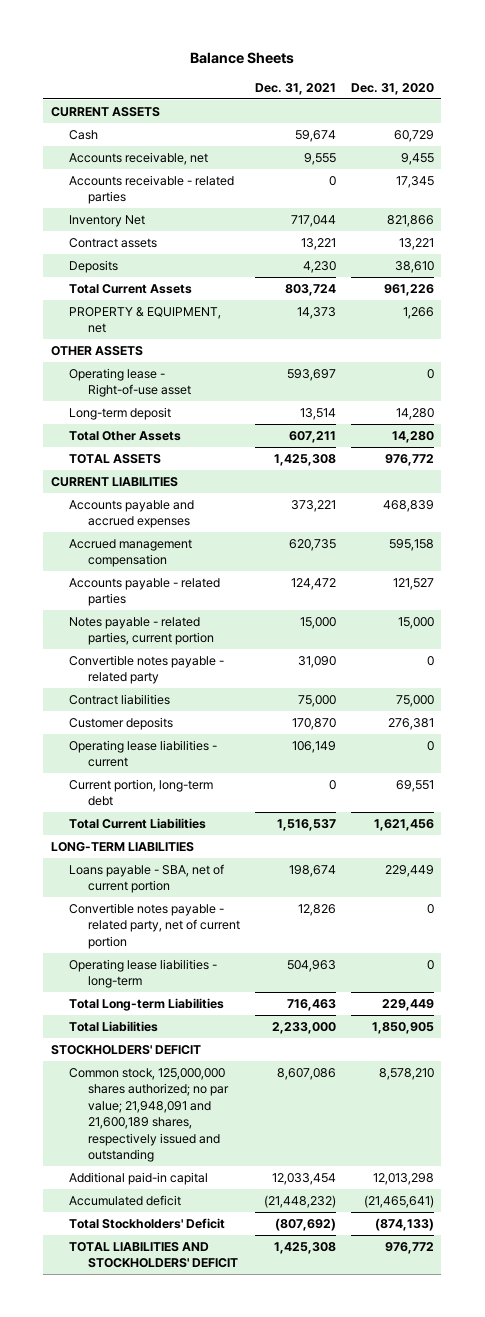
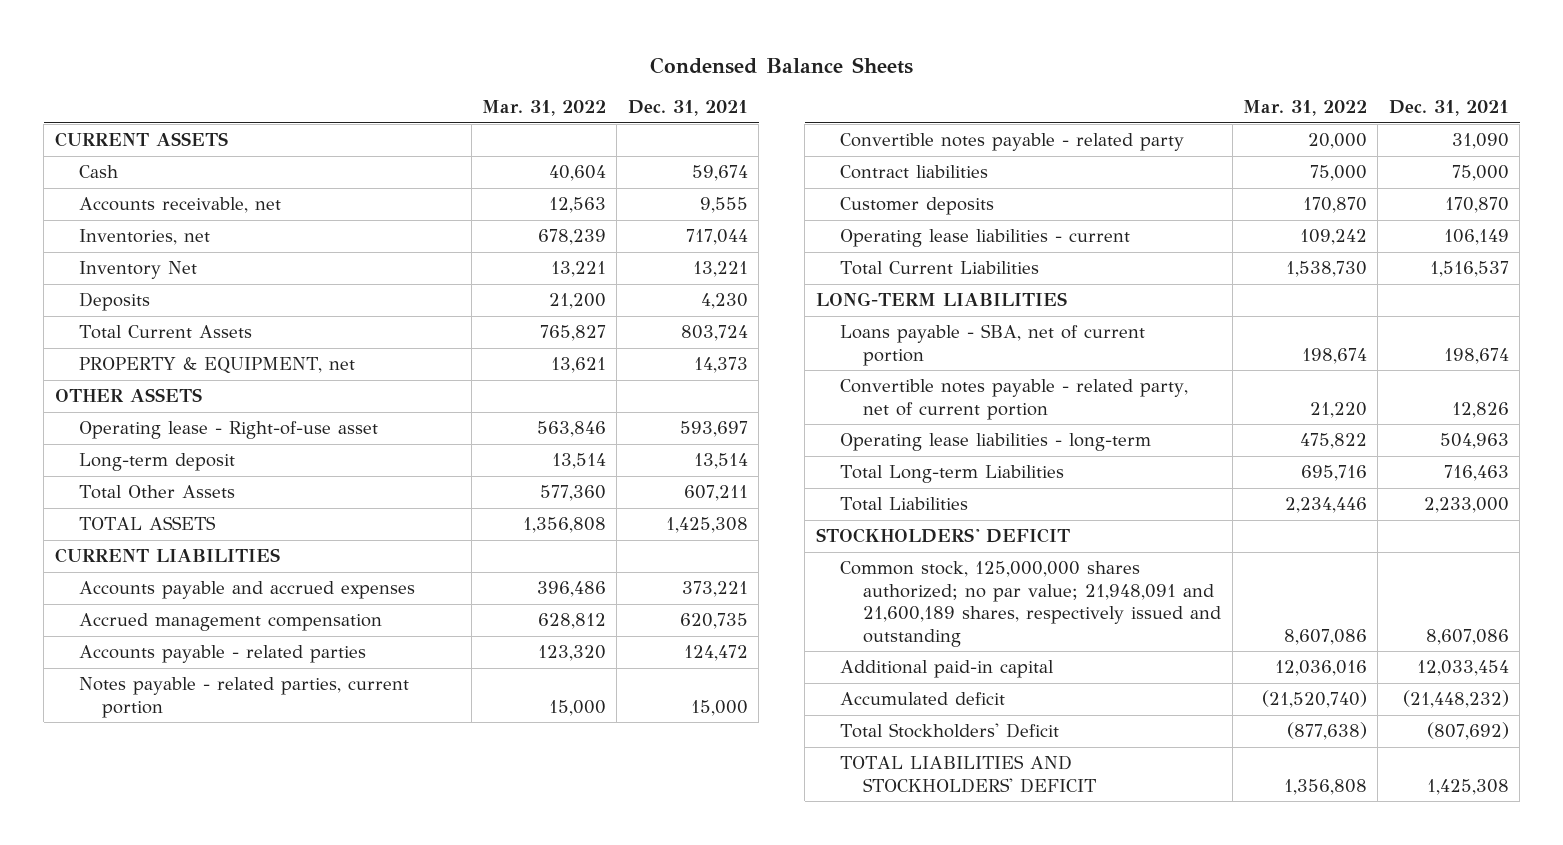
[190,52,295,65] Balance Sheets -> [649,56,913,74] Condensed Balance Sheets
[350,82,434,95] Dec. 31, 2020 -> none
none -> [482,100,607,117] Mar. 31, 2022
[69,174,235,205] Accounts receivable - related parties -> none
[69,237,158,248] Contract assets -> none
none -> [78,229,210,246] Inventories, net
[290,214,336,227] 717,044 -> [692,261,748,278] 13,221
[69,778,214,807] Current portion, long-term debt -> none

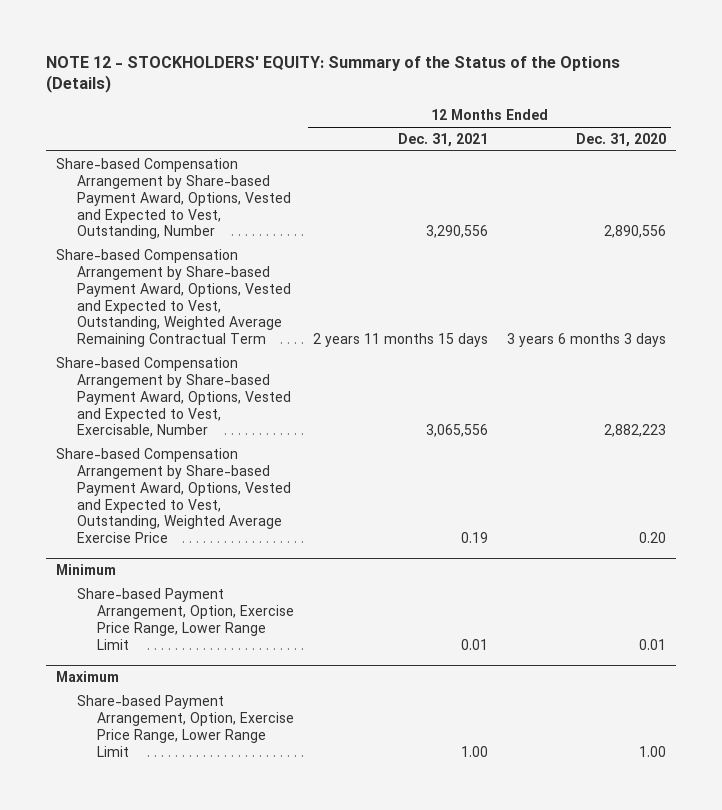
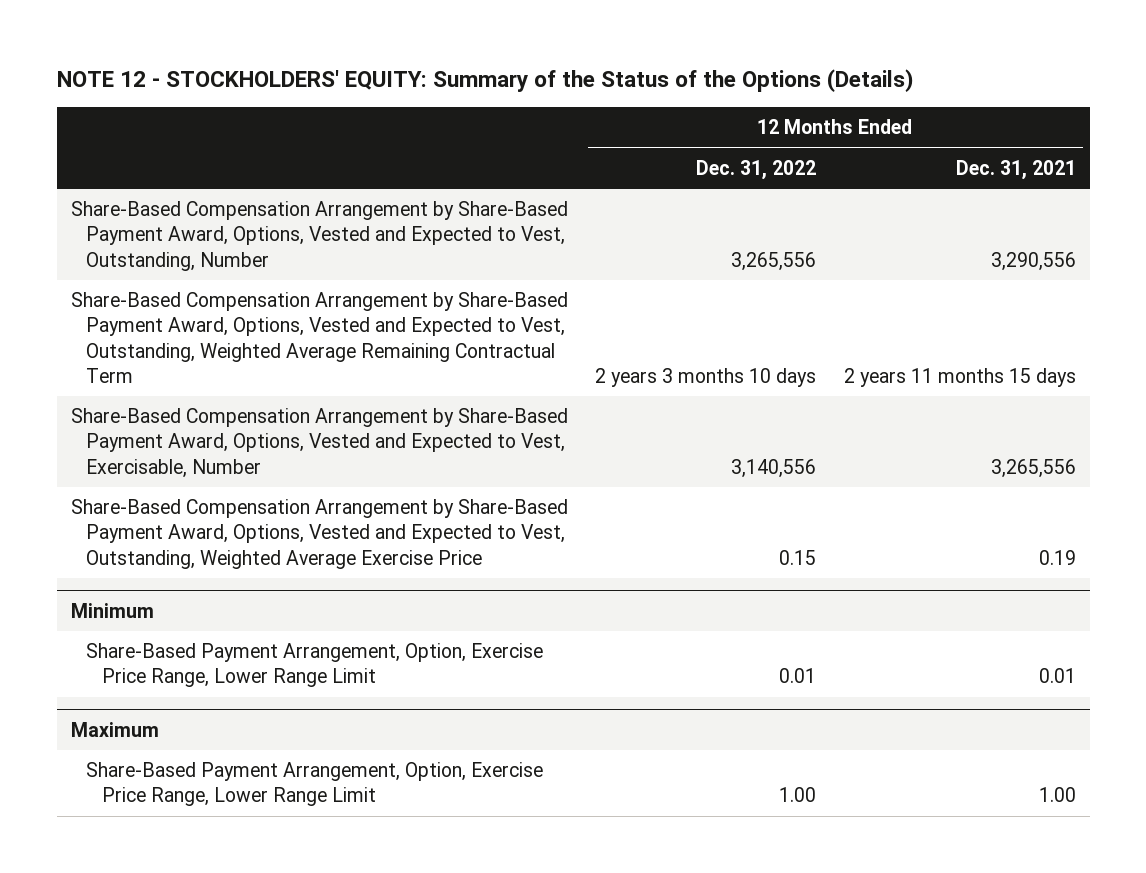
[576,132,667,147] Dec. 31, 2020 -> none
none -> [696,159,817,180] Dec. 31, 2022
[55,157,291,240] Share-based Compensation Arrangement by Share-based Payment Award, Options, Vested and Expected to Vest, Outstanding, Number -> [70,201,568,271] Share-Based Compensation Arrangement by Share-Based Payment Award, Options, Vested and Expected to Vest, Outstanding, Number
[55,248,291,348] Share-based Compensation Arrangement by Share-based Payment Award, Options, Vested and Expected to Vest, Outstanding, Weighted Average Remaining Contractual Term -> [70,292,568,383] Share-Based Compensation Arrangement by Share-Based Payment Award, Options, Vested and Expected to Vest, Outstanding, Weighted Average Remaining Contractual Term
[55,356,291,438] Share-based Compensation Arrangement by Share-based Payment Award, Options, Vested and Expected to Vest, Exercisable, Number -> [70,408,568,478] Share-Based Compensation Arrangement by Share-Based Payment Award, Options, Vested and Expected to Vest, Exercisable, Number
[426,424,489,438] 3,065,556 -> [990,458,1076,478] 3,265,556
[55,447,291,544] Share-based Compensation Arrangement by Share-based Payment Award, Options, Vested and Expected to Vest, Outstanding, Weighted Average Exercise Price -> [70,499,568,569] Share-Based Compensation Arrangement by Share-Based Payment Award, Options, Vested and Expected to Vest, Outstanding, Weighted Average Exercise Price
[76,587,295,650] Share-based Payment Arrangement, Option, Exercise Price Range, Lower Range Limit -> [86,643,544,688] Share-Based Payment Arrangement, Option, Exercise Price Range, Lower Range Limit
[76,694,295,757] Share-based Payment Arrangement, Option, Exercise Price Range, Lower Range Limit -> [86,762,544,807] Share-Based Payment Arrangement, Option, Exercise Price Range, Lower Range Limit

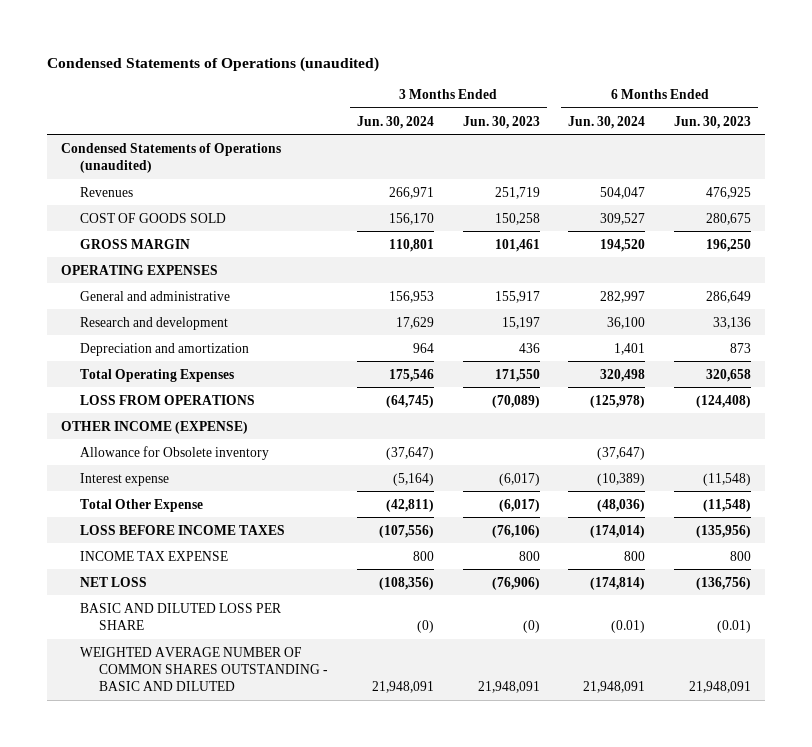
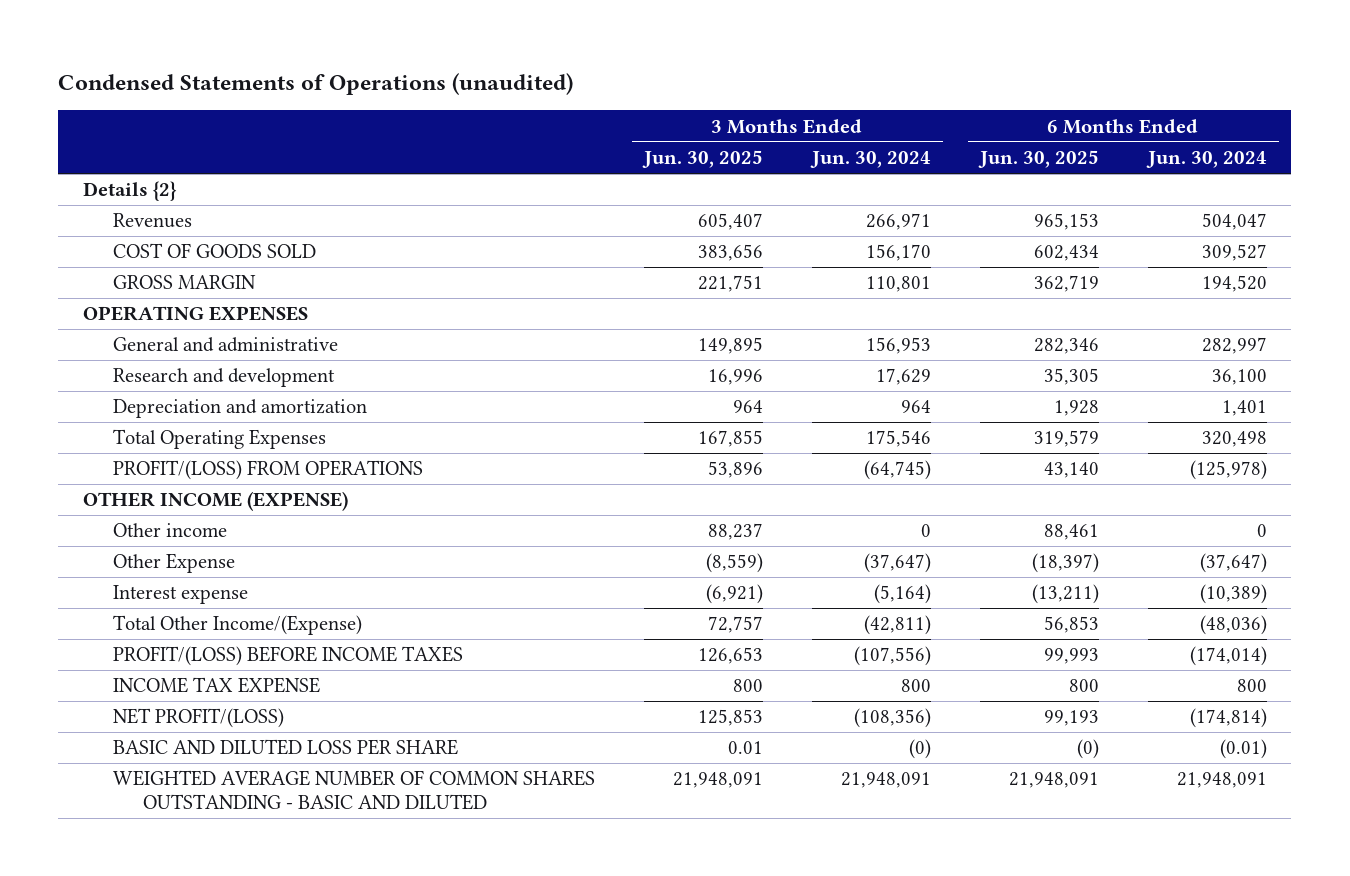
[462,115,540,129] Jun. 30, 2023 -> none
[673,115,751,129] Jun. 30, 2023 -> none
none -> [641,150,763,169] Jun. 30, 2025
none -> [977,150,1099,169] Jun. 30, 2025
[61,142,282,173] Condensed Statements of Operations (unaudited) -> [82,181,177,202] Details {2}
[80,394,256,405] LOSS FROM OPERATIONS -> [113,460,424,481] PROFIT/(LOSS) FROM OPERATIONS
none -> [113,523,228,538] Other income
[80,445,270,460] Allowance for Obsolete inventory -> [113,553,236,574] Other Expense
[80,498,204,512] Total Other Expense -> [113,615,363,636] Total Other Income/(Expense)
[80,524,286,535] LOSS BEFORE INCOME TAXES -> [113,646,464,667] PROFIT/(LOSS) BEFORE INCOME TAXES
[80,576,148,587] NET LOSS -> [113,708,285,729] NET PROFIT/(LOSS)

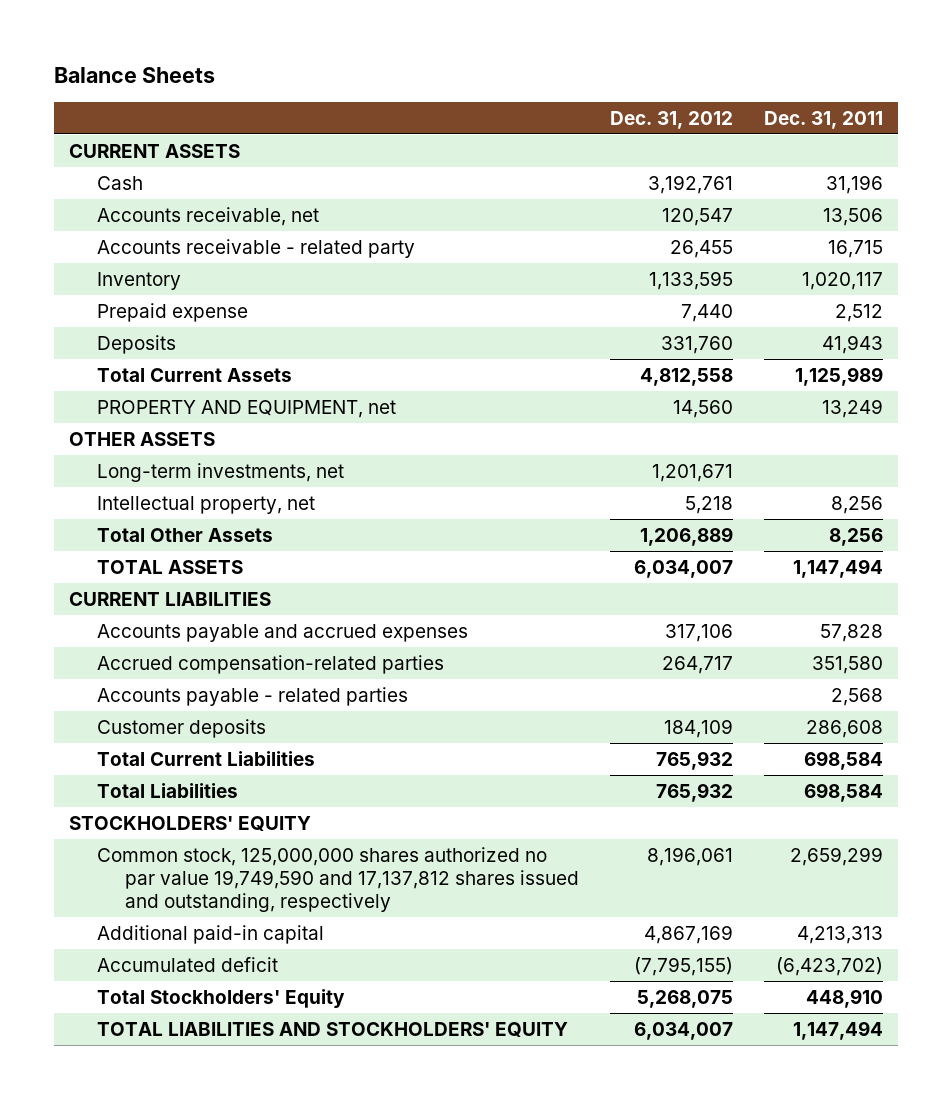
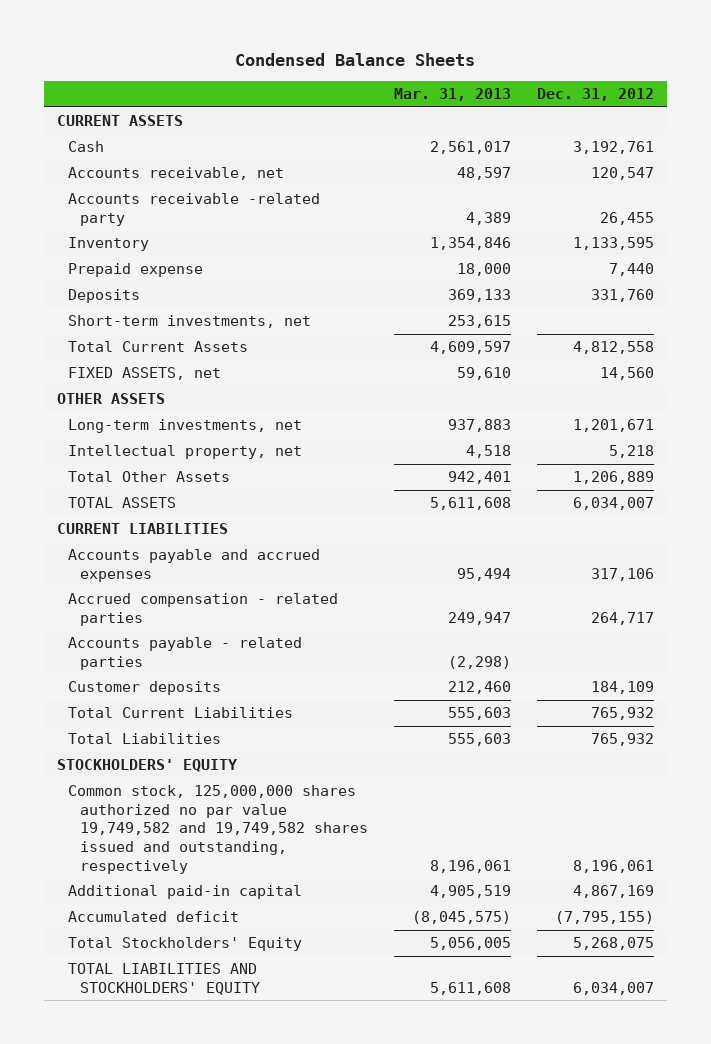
[54,67,216,84] Balance Sheets -> [235,53,476,67] Condensed Balance Sheets
[763,110,883,129] Dec. 31, 2011 -> none
none -> [393,88,511,102] Mar. 31, 2013
[97,238,416,258] Accounts receivable - related party -> [68,193,321,226] Accounts receivable -related party
none -> [68,315,312,329] Short-term investments, net
[97,399,397,418] PROPERTY AND EQUIPMENT, net -> [68,367,222,381] FIXED ASSETS, net
[97,654,445,674] Accrued compensation-related parties -> [68,593,339,626] Accrued compensation - related parties
[97,846,579,912] Common stock, 125,000,000 shares authorized no par value 19,749,590 and 17,137,812 shares issued and outstanding, respectively -> [68,785,368,874] Common stock, 125,000,000 shares authorized no par value 19,749,582 and 19,749,582 shares issued and outstanding, respectively

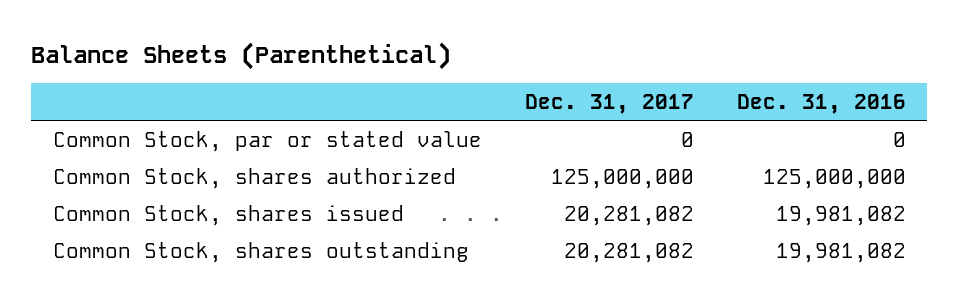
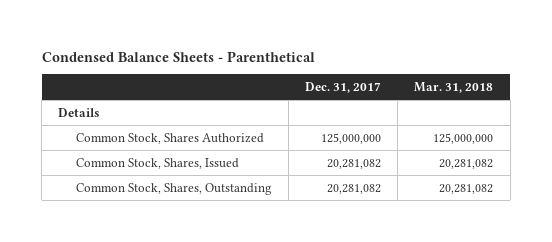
[31,41,452,70] Balance Sheets (Parenthetical) -> [41,50,315,62] Condensed Balance Sheets - Parenthetical
[736,93,906,114] Dec. 31, 2016 -> none
none -> [414,81,494,93] Mar. 31, 2018
[52,130,482,152] Common Stock, par or stated value -> none
none -> [58,107,101,117] Details
[52,167,456,189] Common Stock, shares authorized -> [75,132,264,144] Common Stock, Shares Authorized
[52,204,404,226] Common Stock, shares issued -> [75,157,239,169] Common Stock, Shares, Issued
[52,241,469,263] Common Stock, shares outstanding -> [75,182,272,195] Common Stock, Shares, Outstanding

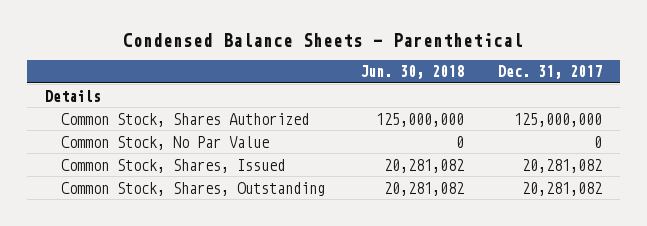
[414,81,494,93] Mar. 31, 2018 -> none
none -> [359,65,464,80] Jun. 30, 2018
none -> [61,135,270,150] Common Stock, No Par Value

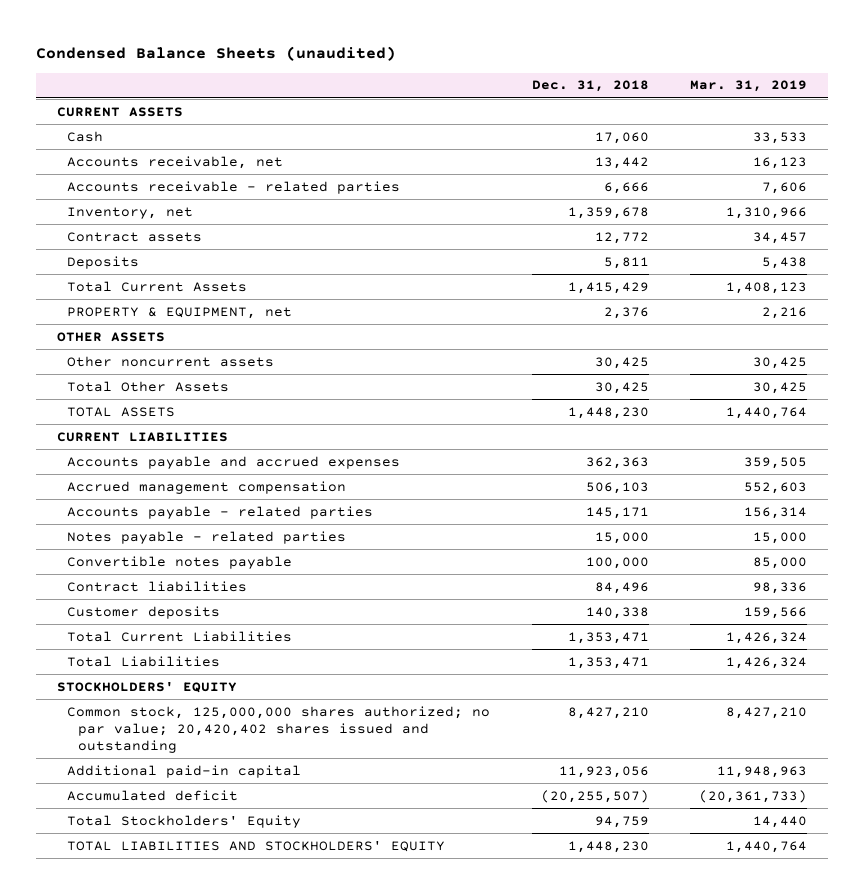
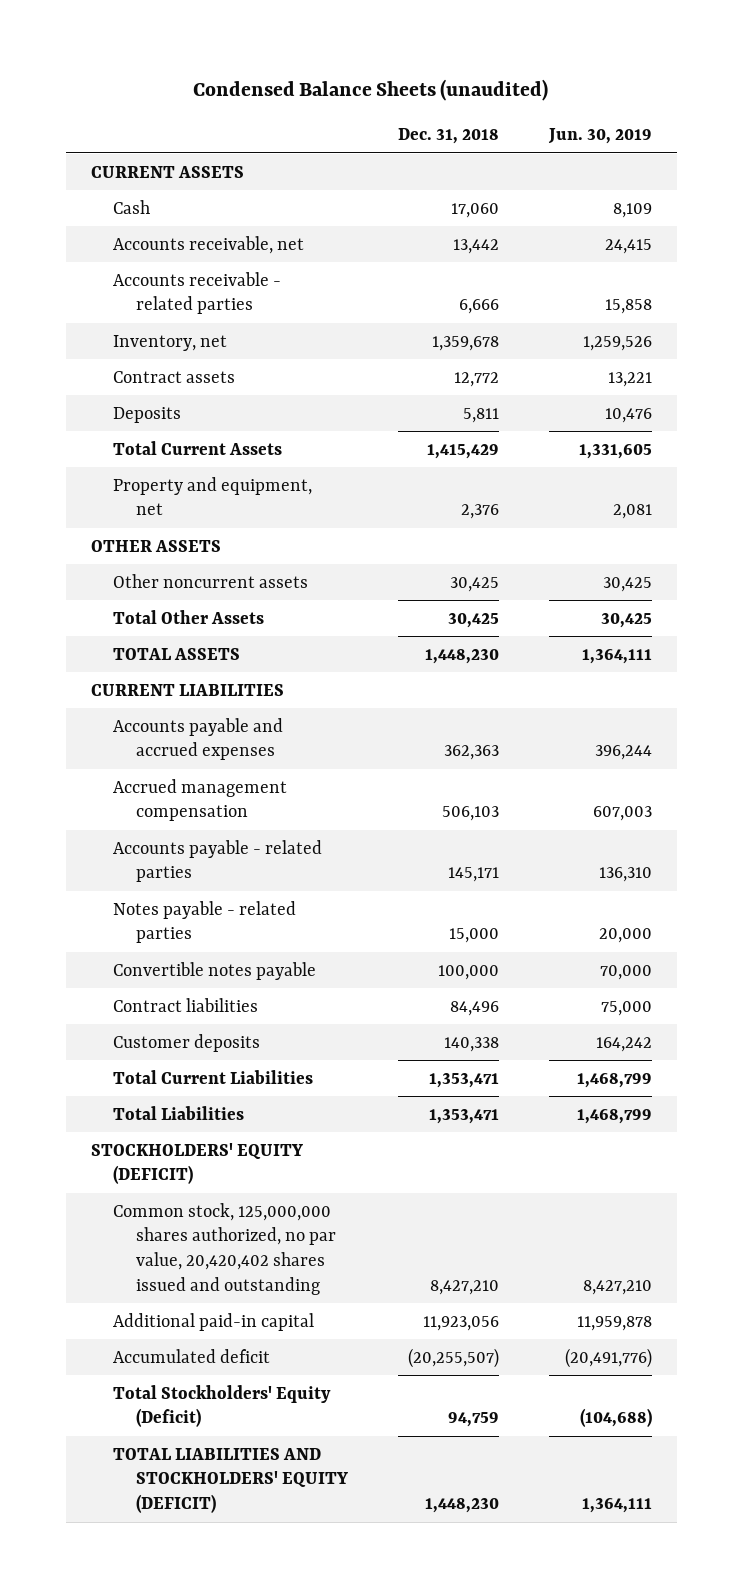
[690,80,808,93] Mar. 31, 2019 -> none
none -> [547,128,652,145] Jun. 30, 2019
[67,306,293,319] PROPERTY & EQUIPMENT, net -> [113,476,313,516] Property and equipment, net
[56,681,237,693] STOCKHOLDERS' EQUITY -> [90,1142,303,1185] STOCKHOLDERS' EQUITY (DEFICIT)
[67,705,491,754] Common stock, 125,000,000 shares authorized; no par value; 20,420,402 shares issued and outstanding -> [113,1202,336,1295] Common stock, 125,000,000 shares authorized, no par value, 20,420,402 shares issued and outstanding
[67,814,302,828] Total Stockholders' Equity -> [113,1384,332,1428] Total Stockholders' Equity (Deficit)
[67,840,446,852] TOTAL LIABILITIES AND STOCKHOLDERS' EQUITY -> [113,1447,348,1514] TOTAL LIABILITIES AND STOCKHOLDERS' EQUITY (DEFICIT)

